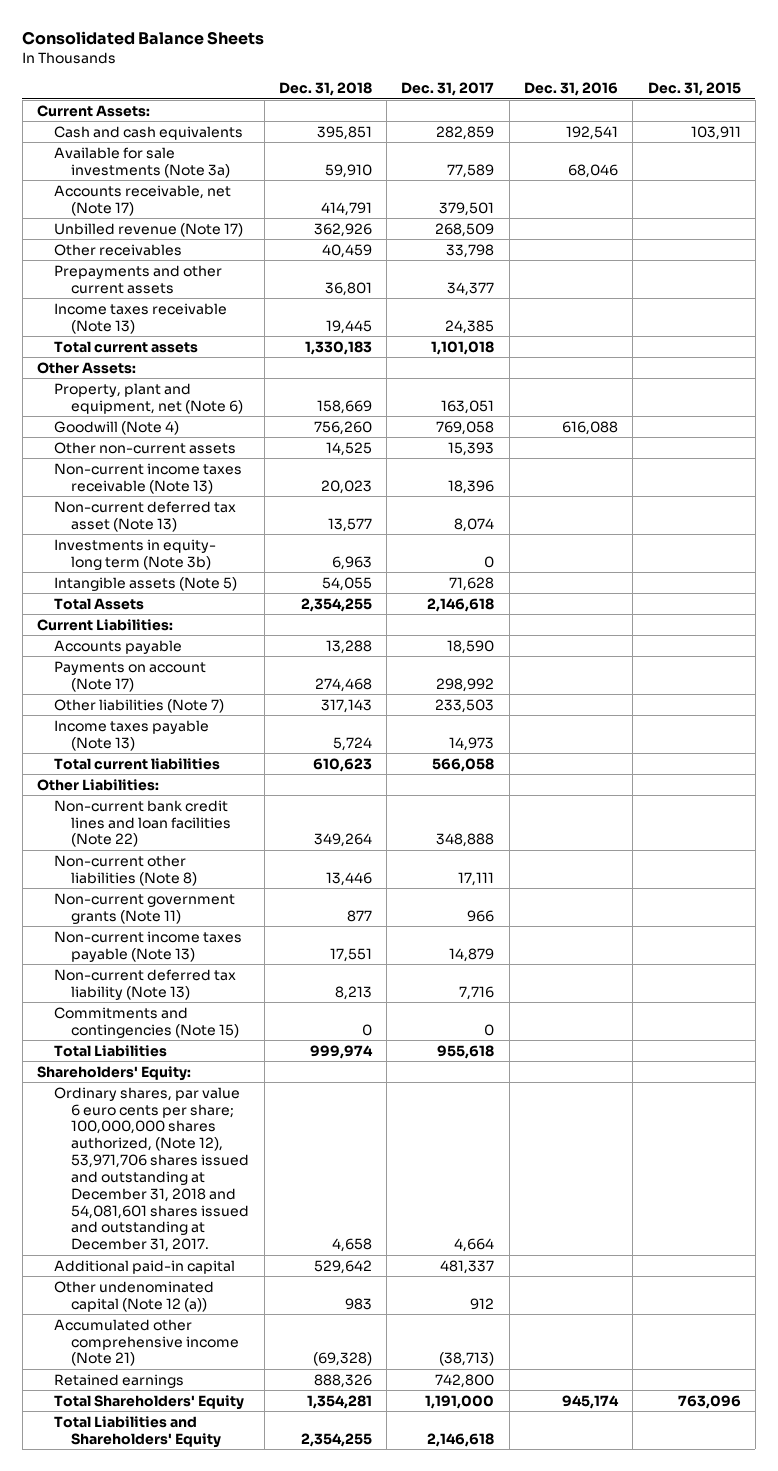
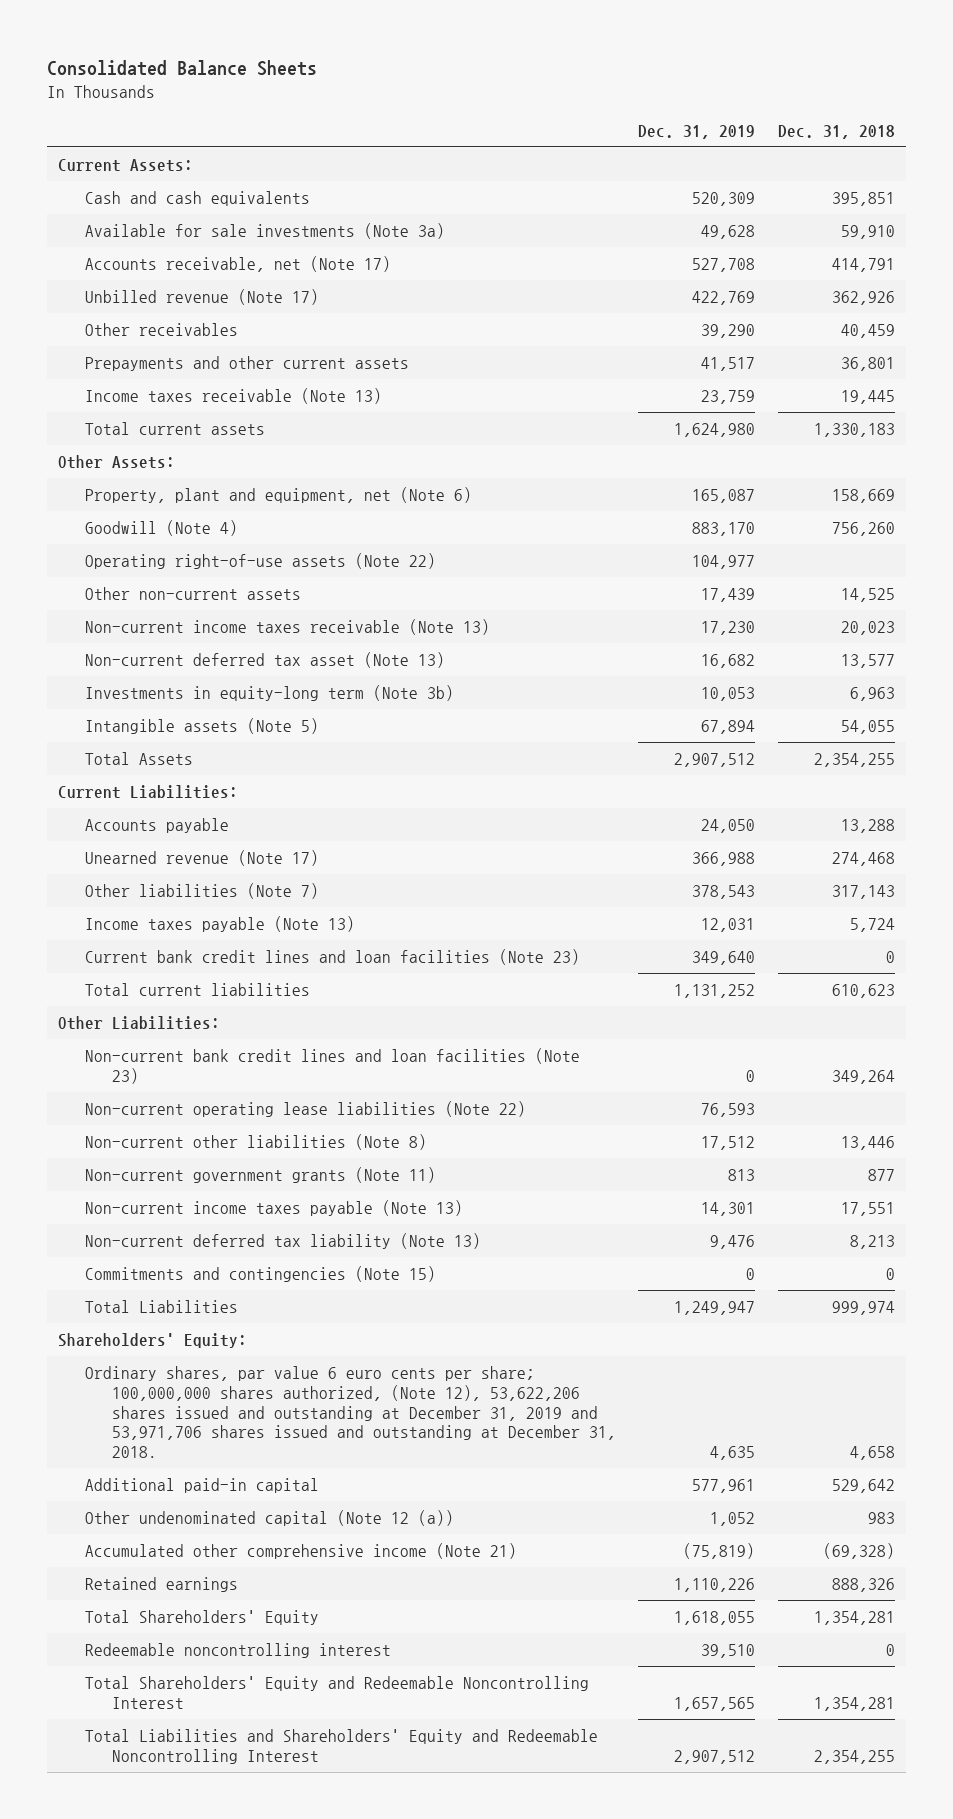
[401,82,495,97] Dec. 31, 2017 -> none
[524,82,619,97] Dec. 31, 2016 -> none
[647,82,741,97] Dec. 31, 2015 -> none
none -> [638,124,756,139] Dec. 31, 2019
none -> [85,552,437,569] Operating right-of-use assets (Note 22)
[54,538,217,570] Investments in equity- long term (Note 3b) -> [85,684,455,701] Investments in equity-long term (Note 3b)
[54,660,207,692] Payments on account (Note 17) -> [85,849,320,866] Unearned revenue (Note 17)
none -> [85,948,581,965] Current bank credit lines and loan facilities (Note 23)
[54,799,232,848] Non-current bank credit lines and loan facilities (Note 22) -> [85,1047,581,1084] Non-current bank credit lines and loan facilities (Note 23)
none -> [85,1100,527,1117] Non-current operating lease liabilities (Note 22)
[54,1086,250,1253] Ordinary shares, par value 6 euro cents per share; 100,000,000 shares authorized, (Note 12), 53,971,706 shares issued and outstanding at December 31, 2018 and 54,081,601 shares issued and outstanding at December 31, 2017. -> [85,1365,616,1459] Ordinary shares, par value 6 euro cents per share; 100,000,000 shares authorized, (Note 12), 53,622,206 shares issued and outstanding at December 31, 2019 and 53,971,706 shares issued and outstanding at December 31, 2018.
none -> [85,1642,392,1658] Redeemable noncontrolling interest
none -> [85,1675,590,1709] Total Shareholders' Equity and Redeemable Noncontrolling Interest
[54,1415,222,1448] Total Liabilities and Shareholders' Equity -> [85,1728,599,1764] Total Liabilities and Shareholders' Equity and Redeemable Noncontrolling Interest

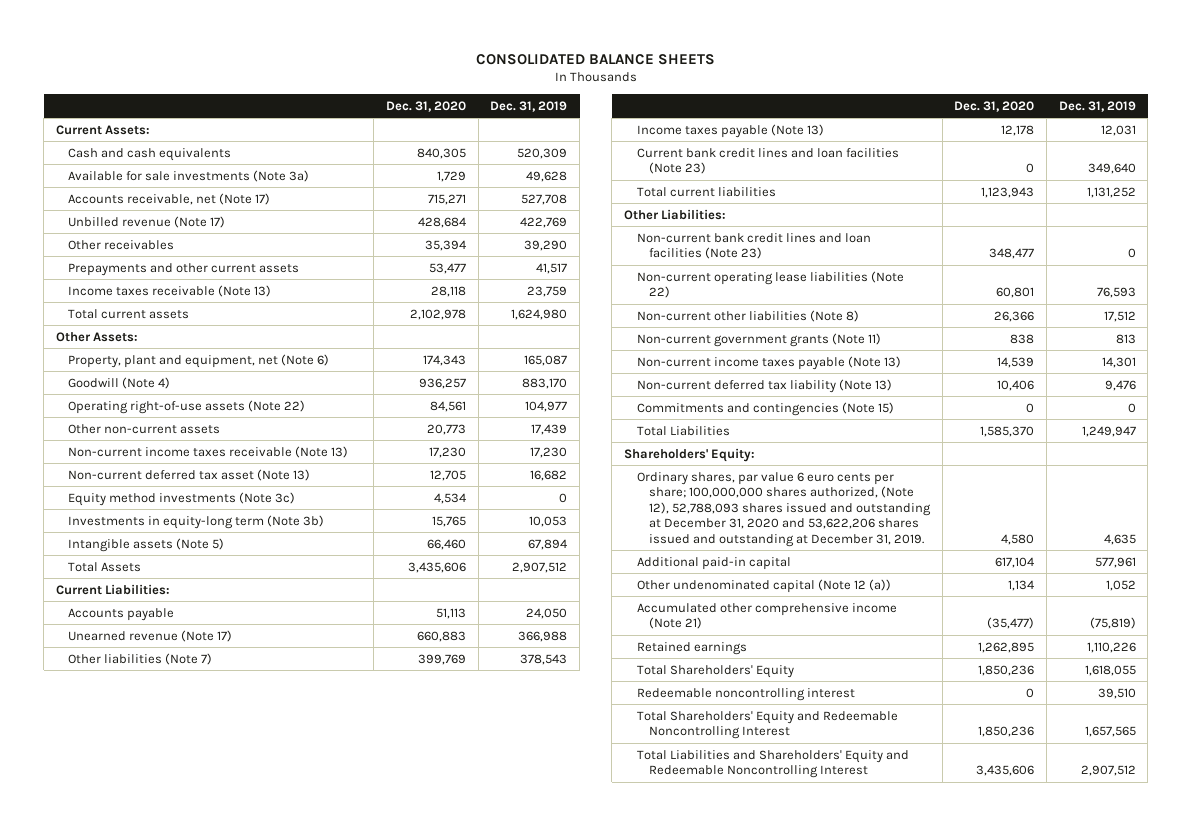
[46,59,317,76] Consolidated Balance Sheets -> [475,53,715,65] CONSOLIDATED BALANCE SHEETS
[777,124,895,139] Dec. 31, 2018 -> none
none -> [386,100,467,112] Dec. 31, 2020
none -> [68,491,296,506] Equity method investments (Note 3c)
[85,1365,616,1459] Ordinary shares, par value 6 euro cents per share; 100,000,000 shares authorized, (Note 12), 53,622,206 shares issued and outstanding at December 31, 2019 and 53,971,706 shares issued and outstanding at December 31, 2018. -> [636,471,931,547] Ordinary shares, par value 6 euro cents per share; 100,000,000 shares authorized, (Note 12), 52,788,093 shares issued and outstanding at December 31, 2020 and 53,622,206 shares issued and outstanding at December 31, 2019.

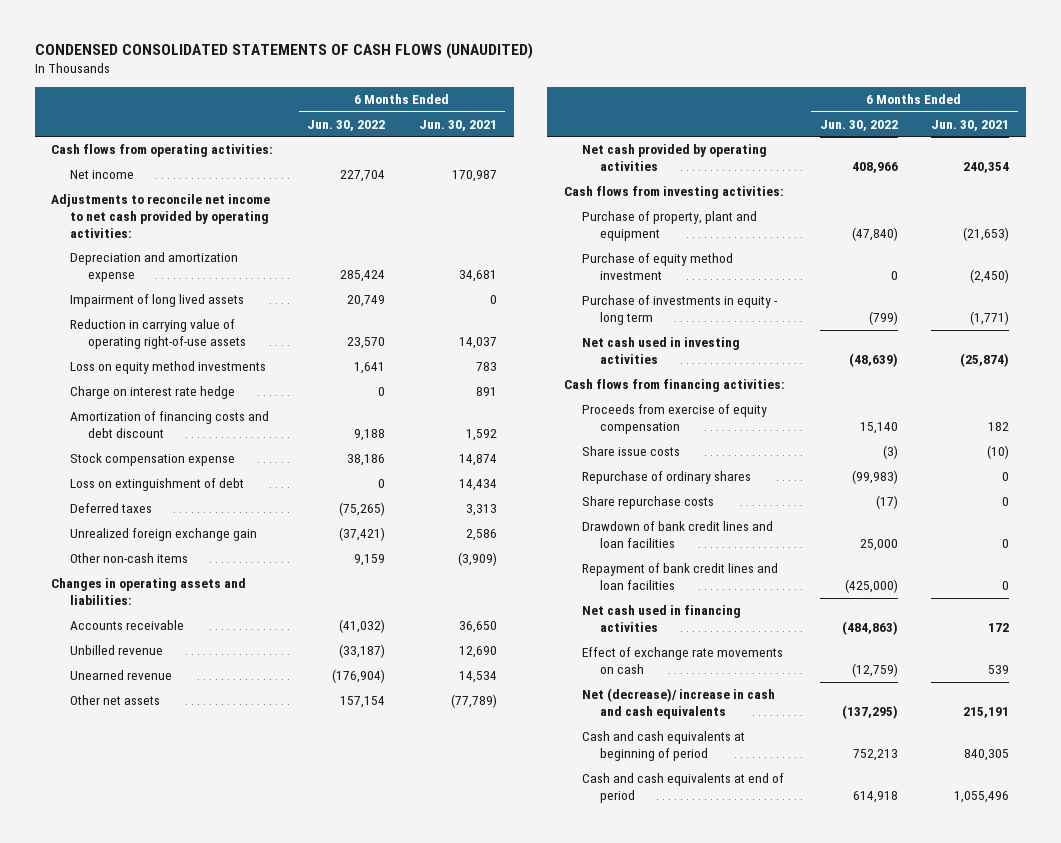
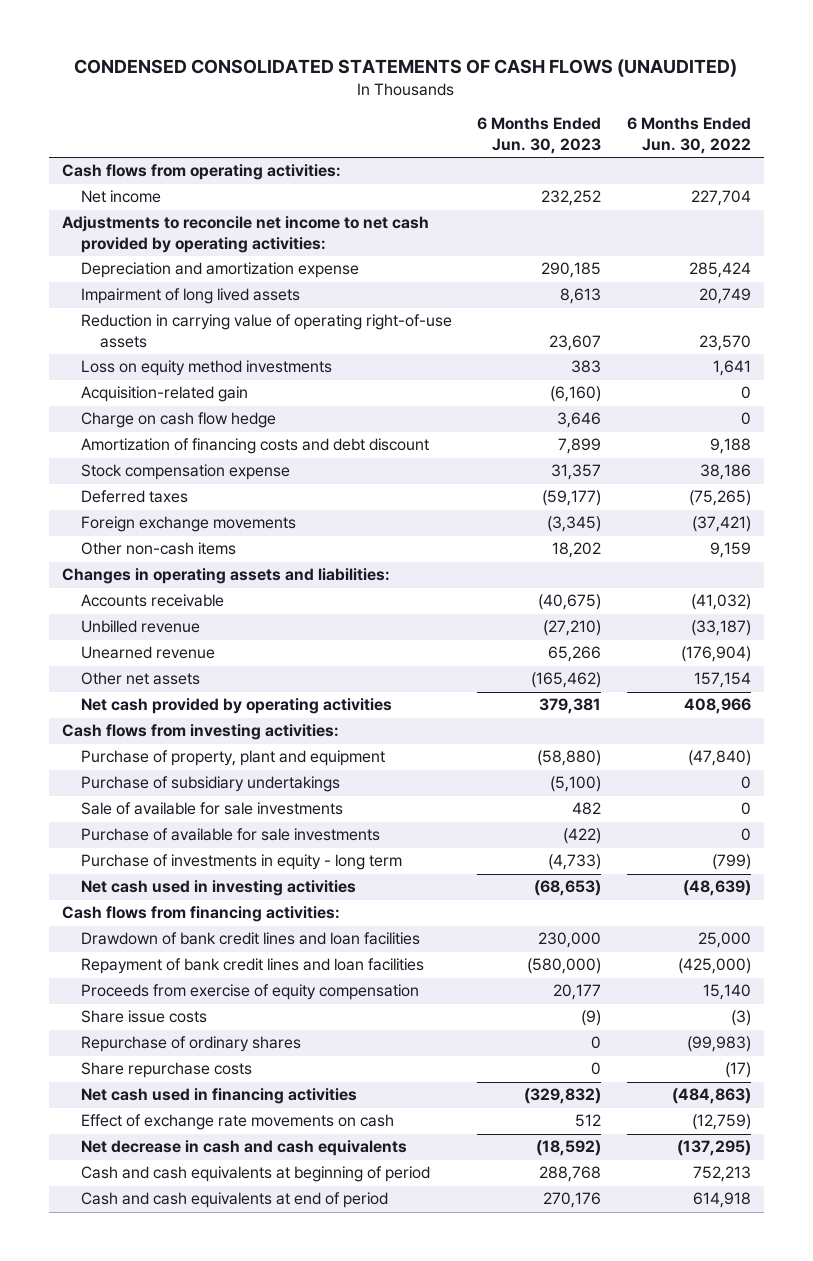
[418,119,497,131] Jun. 30, 2021 -> none
none -> [477,117,602,154] 6 Months Ended Jun. 30, 2023
none -> [80,386,248,403] Acquisition-related gain
[69,386,235,400] Charge on interest rate hedge -> [80,412,276,429] Charge on cash flow hedge
[69,478,244,492] Loss on extinguishment of debt -> none
[69,528,257,542] Unrealized foreign exchange gain -> [80,516,296,533] Foreign exchange movements
[582,253,734,280] Purchase of equity method investment -> none
none -> [80,776,340,793] Purchase of subsidiary undertakings
none -> [80,802,343,816] Sale of available for sale investments
none -> [80,828,380,842] Purchase of available for sale investments
[582,521,774,548] Drawdown of bank credit lines and loan facilities -> [80,932,420,946] Drawdown of bank credit lines and loan facilities
[582,563,779,590] Repayment of bank credit lines and loan facilities -> [80,958,424,975] Repayment of bank credit lines and loan facilities
[582,688,776,719] Net (decrease)/ increase in cash and cash equivalents -> [80,1140,407,1157] Net decrease in cash and cash equivalents

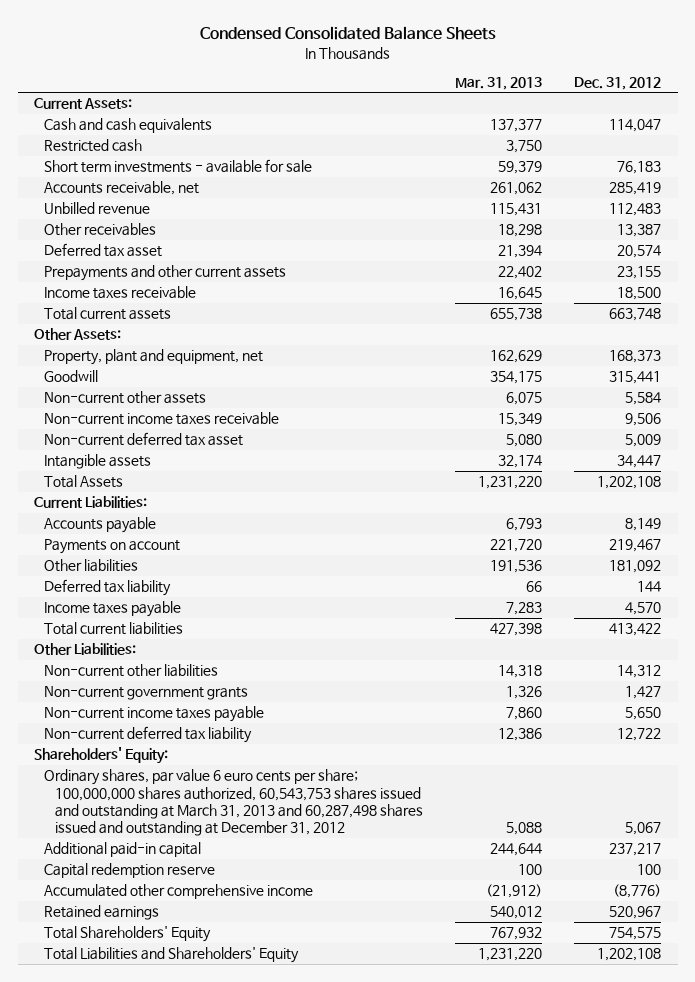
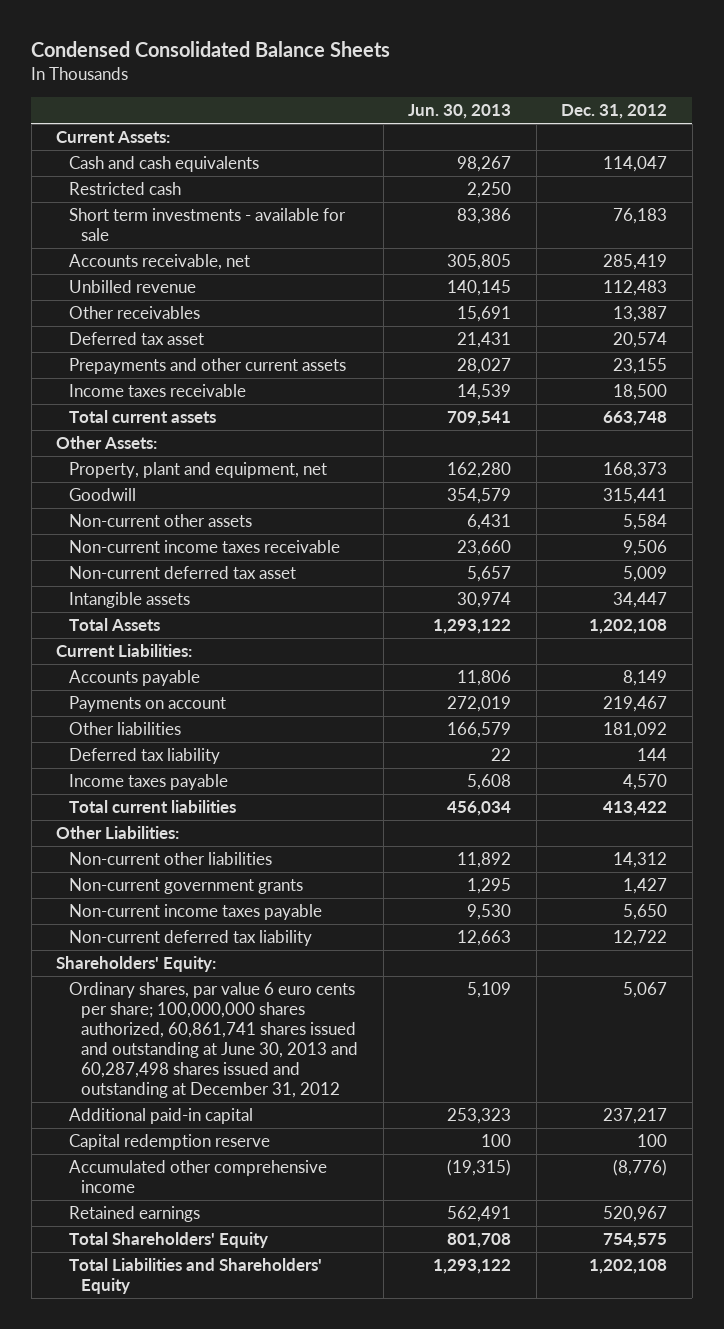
[455,76,543,90] Mar. 31, 2013 -> none
none -> [408,104,512,120] Jun. 30, 2013
[44,769,423,837] Ordinary shares, par value 6 euro cents per share; 100,000,000 shares authorized, 60,543,753 shares issued and outstanding at March 31, 2013 and 60,287,498 shares issued and outstanding at December 31, 2012 -> [68,982,359,1098] Ordinary shares, par value 6 euro cents per share; 100,000,000 shares authorized, 60,861,741 shares issued and outstanding at June 30, 2013 and 60,287,498 shares issued and outstanding at December 31, 2012

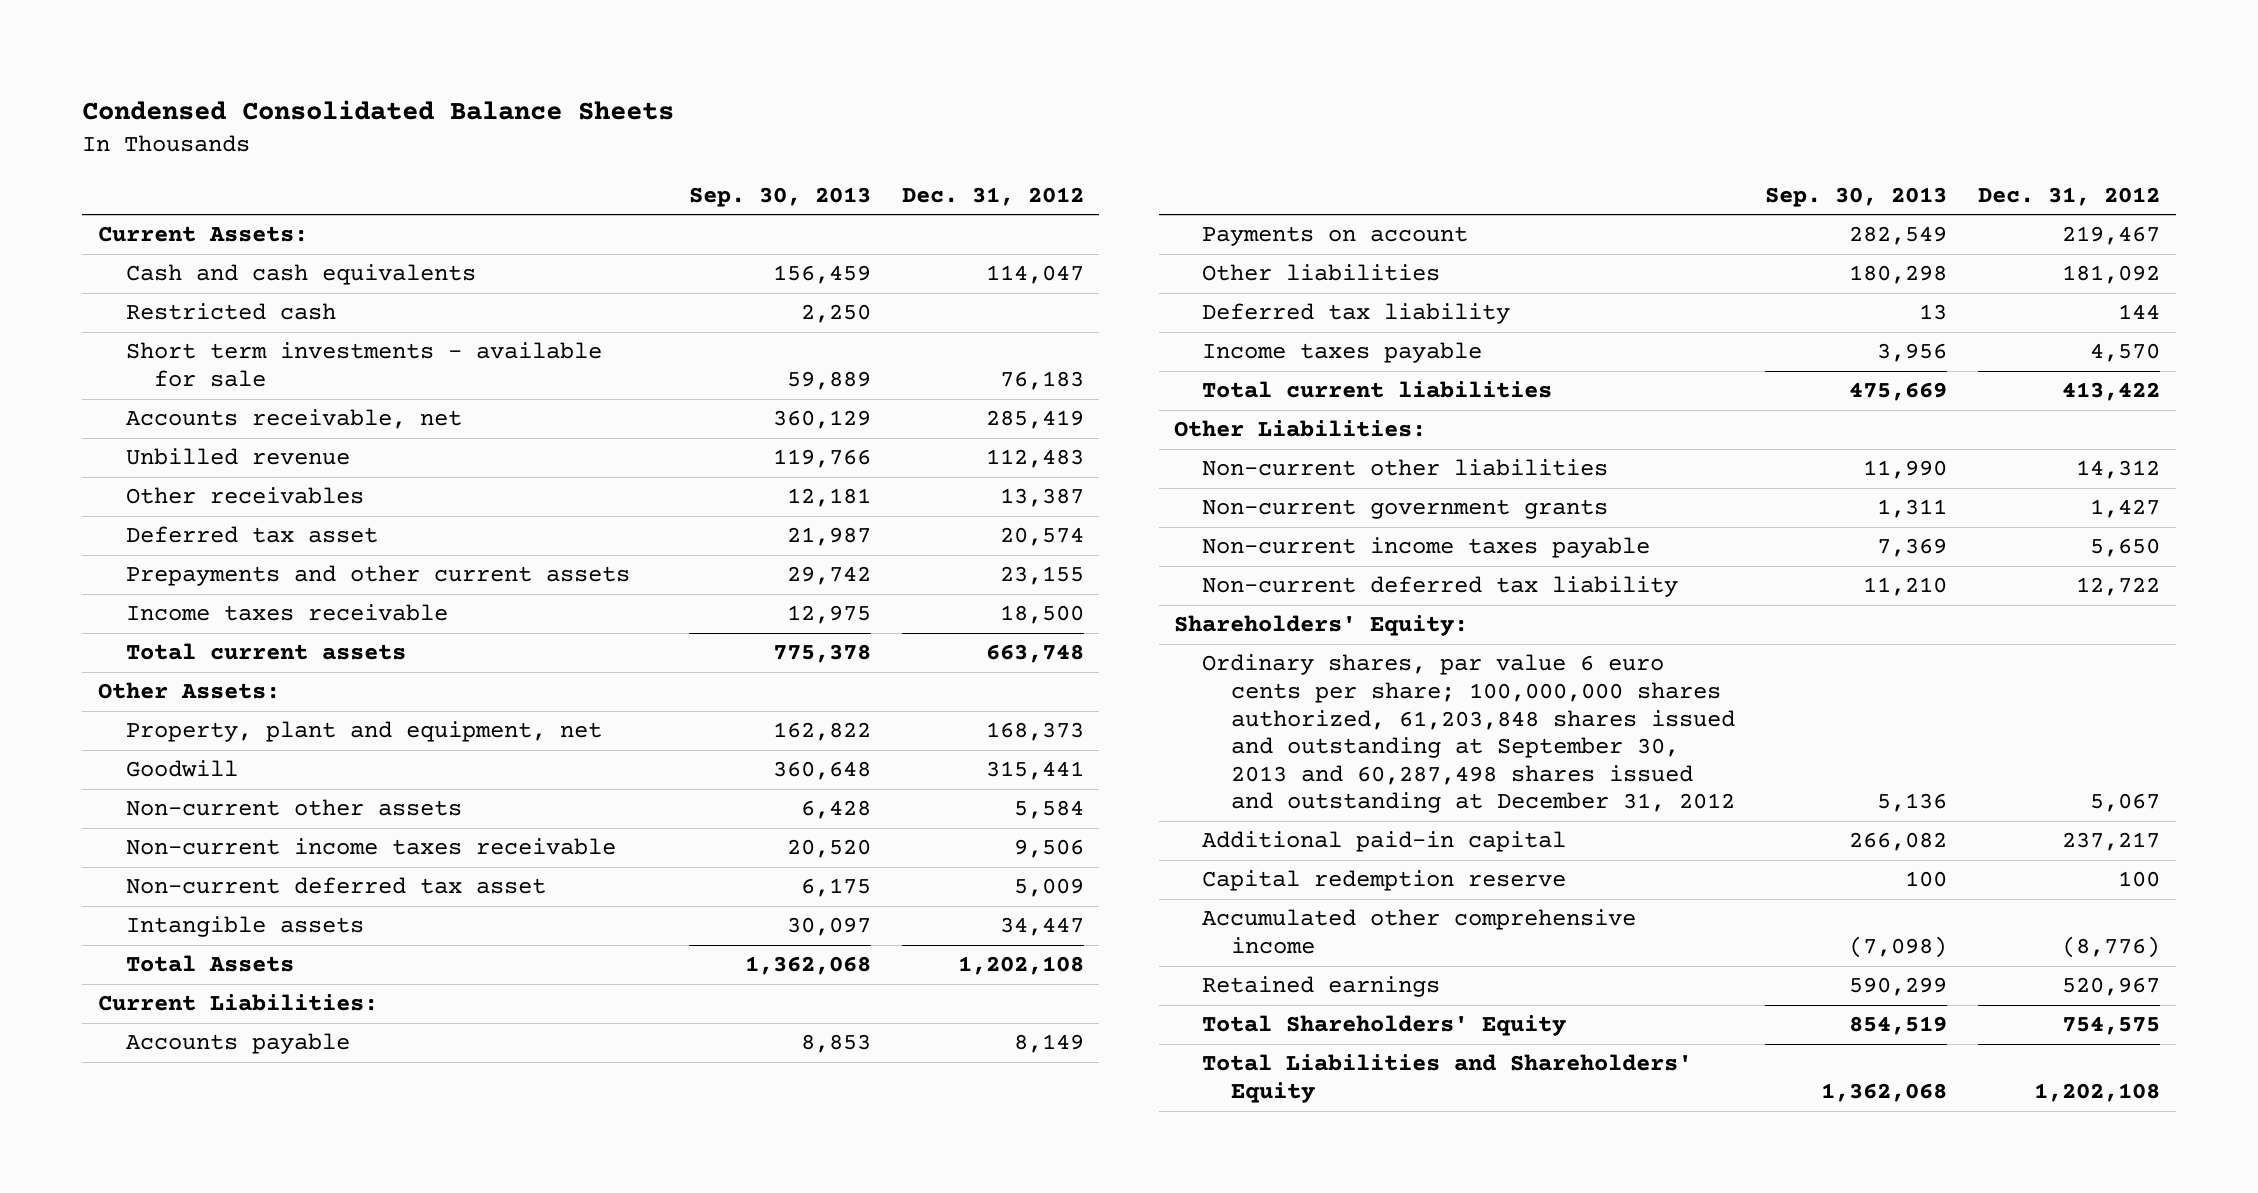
[408,104,512,120] Jun. 30, 2013 -> none
none -> [688,186,871,207] Sep. 30, 2013
[68,982,359,1098] Ordinary shares, par value 6 euro cents per share; 100,000,000 shares authorized, 60,861,741 shares issued and outstanding at June 30, 2013 and 60,287,498 shares issued and outstanding at December 31, 2012 -> [1202,654,1735,814] Ordinary shares, par value 6 euro cents per share; 100,000,000 shares authorized, 61,203,848 shares issued and outstanding at September 30, 2013 and 60,287,498 shares issued and outstanding at December 31, 2012

